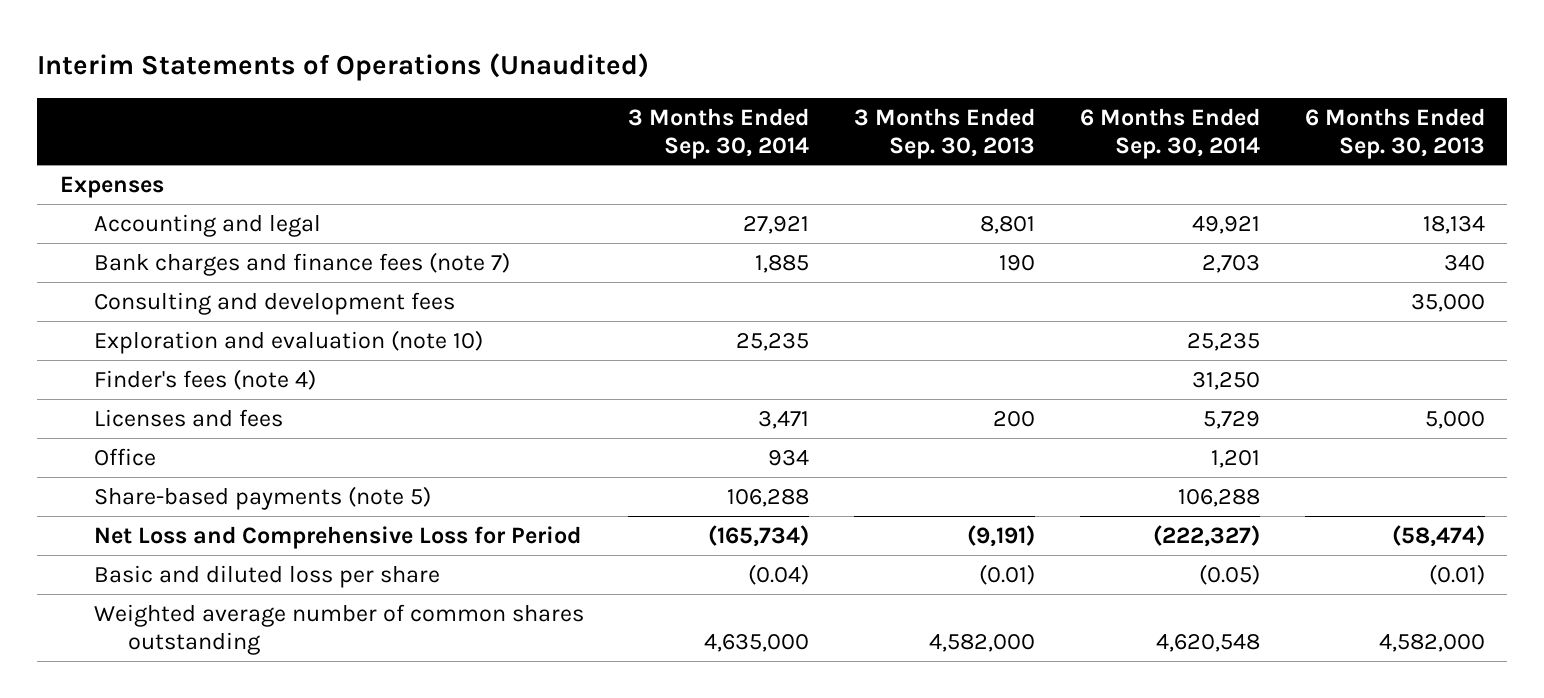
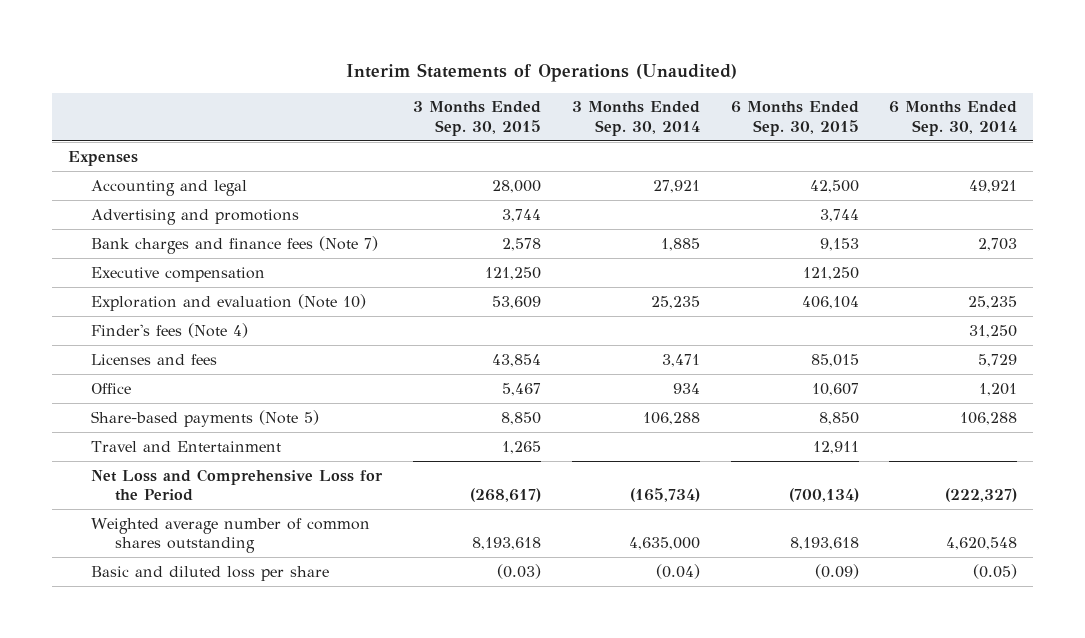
[854,107,1036,159] 3 Months Ended Sep. 30, 2013 -> none
[1304,107,1485,159] 6 Months Ended Sep. 30, 2013 -> none
none -> [413,101,542,136] 3 Months Ended Sep. 30, 2015
none -> [730,101,859,136] 6 Months Ended Sep. 30, 2015
[93,291,455,315] Consulting and development fees -> none
none -> [91,208,300,225] Advertising and promotions
[93,251,510,276] Bank charges and finance fees (note 7) -> [91,235,379,254] Bank charges and finance fees (Note 7)
none -> [91,266,266,282] Executive compensation
[93,329,483,354] Exploration and evaluation (note 10) -> [91,293,367,311] Exploration and evaluation (Note 10)
[93,368,316,390] Finder's fees (note 4) -> [91,322,249,338] Finder's fees (Note 4)
[93,485,431,510] Share-based payments (note 5) -> [91,409,320,427] Share-based payments (Note 5)
none -> [91,440,282,452] Travel and Entertainment
[93,525,581,549] Net Loss and Comprehensive Loss for Period -> [91,468,384,502] Net Loss and Comprehensive Loss for the Period
[93,564,440,588] Basic and diluted loss per share -> [91,565,330,581] Basic and diluted loss per share

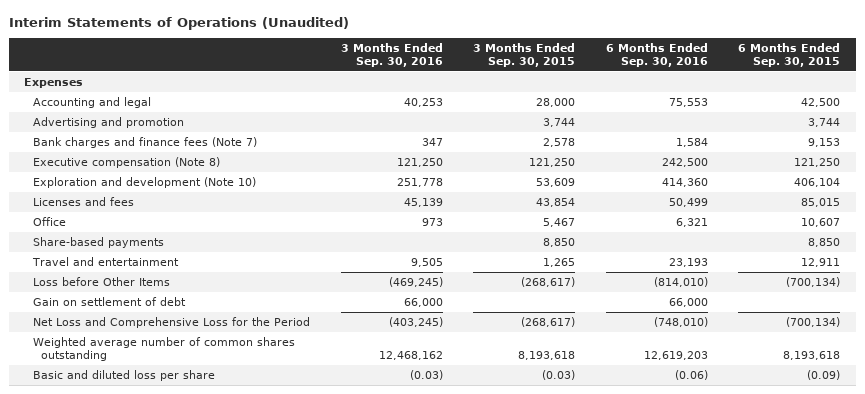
[571,101,700,136] 3 Months Ended Sep. 30, 2014 -> none
[889,101,1018,136] 6 Months Ended Sep. 30, 2014 -> none
none -> [340,42,443,67] 3 Months Ended Sep. 30, 2016
none -> [605,42,708,67] 6 Months Ended Sep. 30, 2016
[91,208,300,225] Advertising and promotions -> [32,117,184,129] Advertising and promotion
[91,322,249,338] Finder's fees (Note 4) -> none
[91,266,266,282] Executive compensation -> [32,157,220,169] Executive compensation (Note 8)
[91,293,367,311] Exploration and evaluation (Note 10) -> [32,177,256,189] Exploration and development (Note 10)
[91,409,320,427] Share-based payments (Note 5) -> [32,237,164,249] Share-based payments
[91,440,282,452] Travel and Entertainment -> [31,257,179,267] Travel and entertainment
none -> [32,277,170,287] Loss before Other Items
none -> [32,297,186,307] Gain on settlement of debt

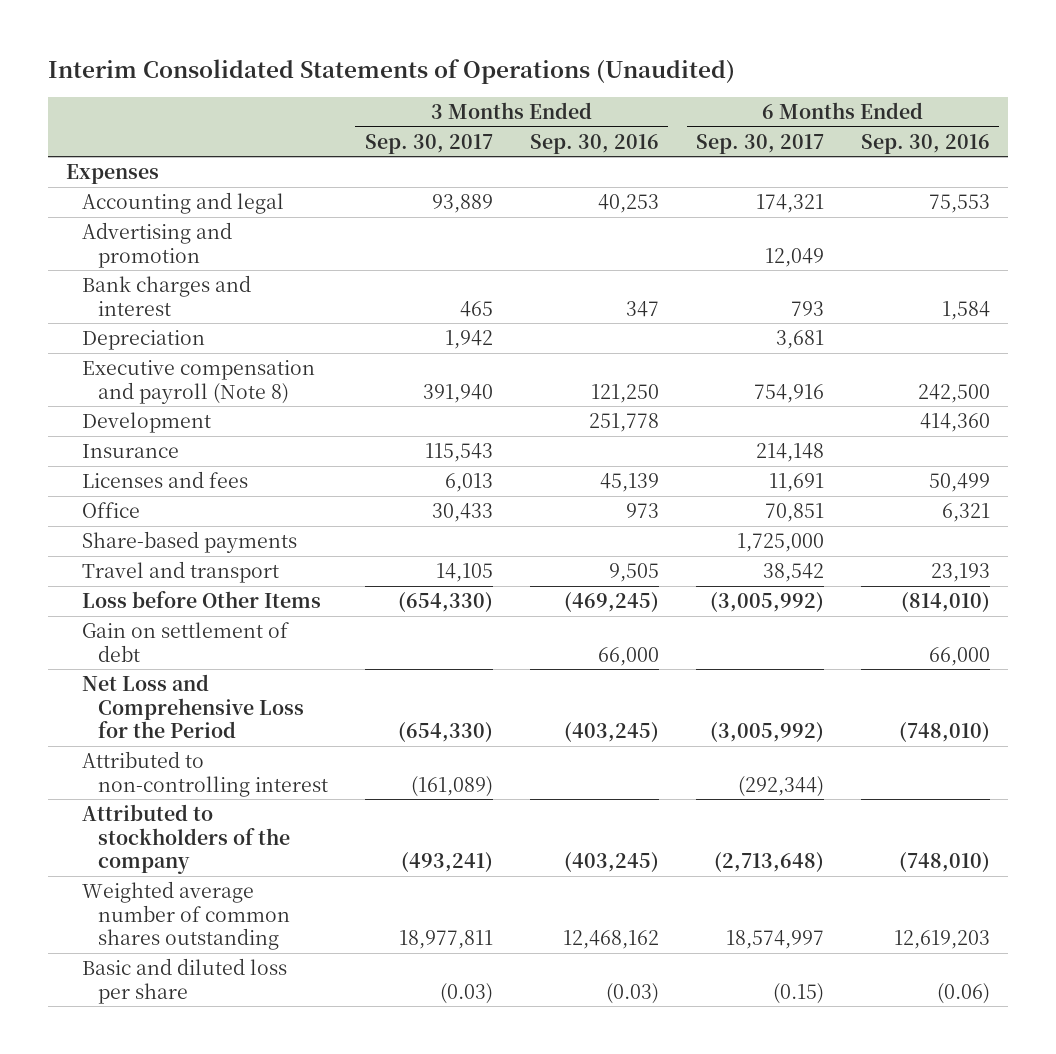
[9,16,350,30] Interim Statements of Operations (Unaudited) -> [47,58,735,84] Interim Consolidated Statements of Operations (Unaudited)
[473,42,576,67] 3 Months Ended Sep. 30, 2015 -> none
[738,42,841,67] 6 Months Ended Sep. 30, 2015 -> none
none -> [364,133,493,154] Sep. 30, 2017
none -> [695,133,824,154] Sep. 30, 2017
[32,137,257,149] Bank charges and finance fees (Note 7) -> [81,274,251,316] Bank charges and interest
none -> [81,329,205,350] Depreciation
[32,157,220,169] Executive compensation (Note 8) -> [81,359,315,404] Executive compensation and payroll (Note 8)
[32,177,256,189] Exploration and development (Note 10) -> [81,411,211,433] Development
none -> [81,443,179,458] Insurance
[31,257,179,267] Travel and entertainment -> [81,560,279,583] Travel and transport
none -> [81,750,328,797] Attributed to non-controlling interest
none -> [81,803,290,875] Attributed to stockholders of the company

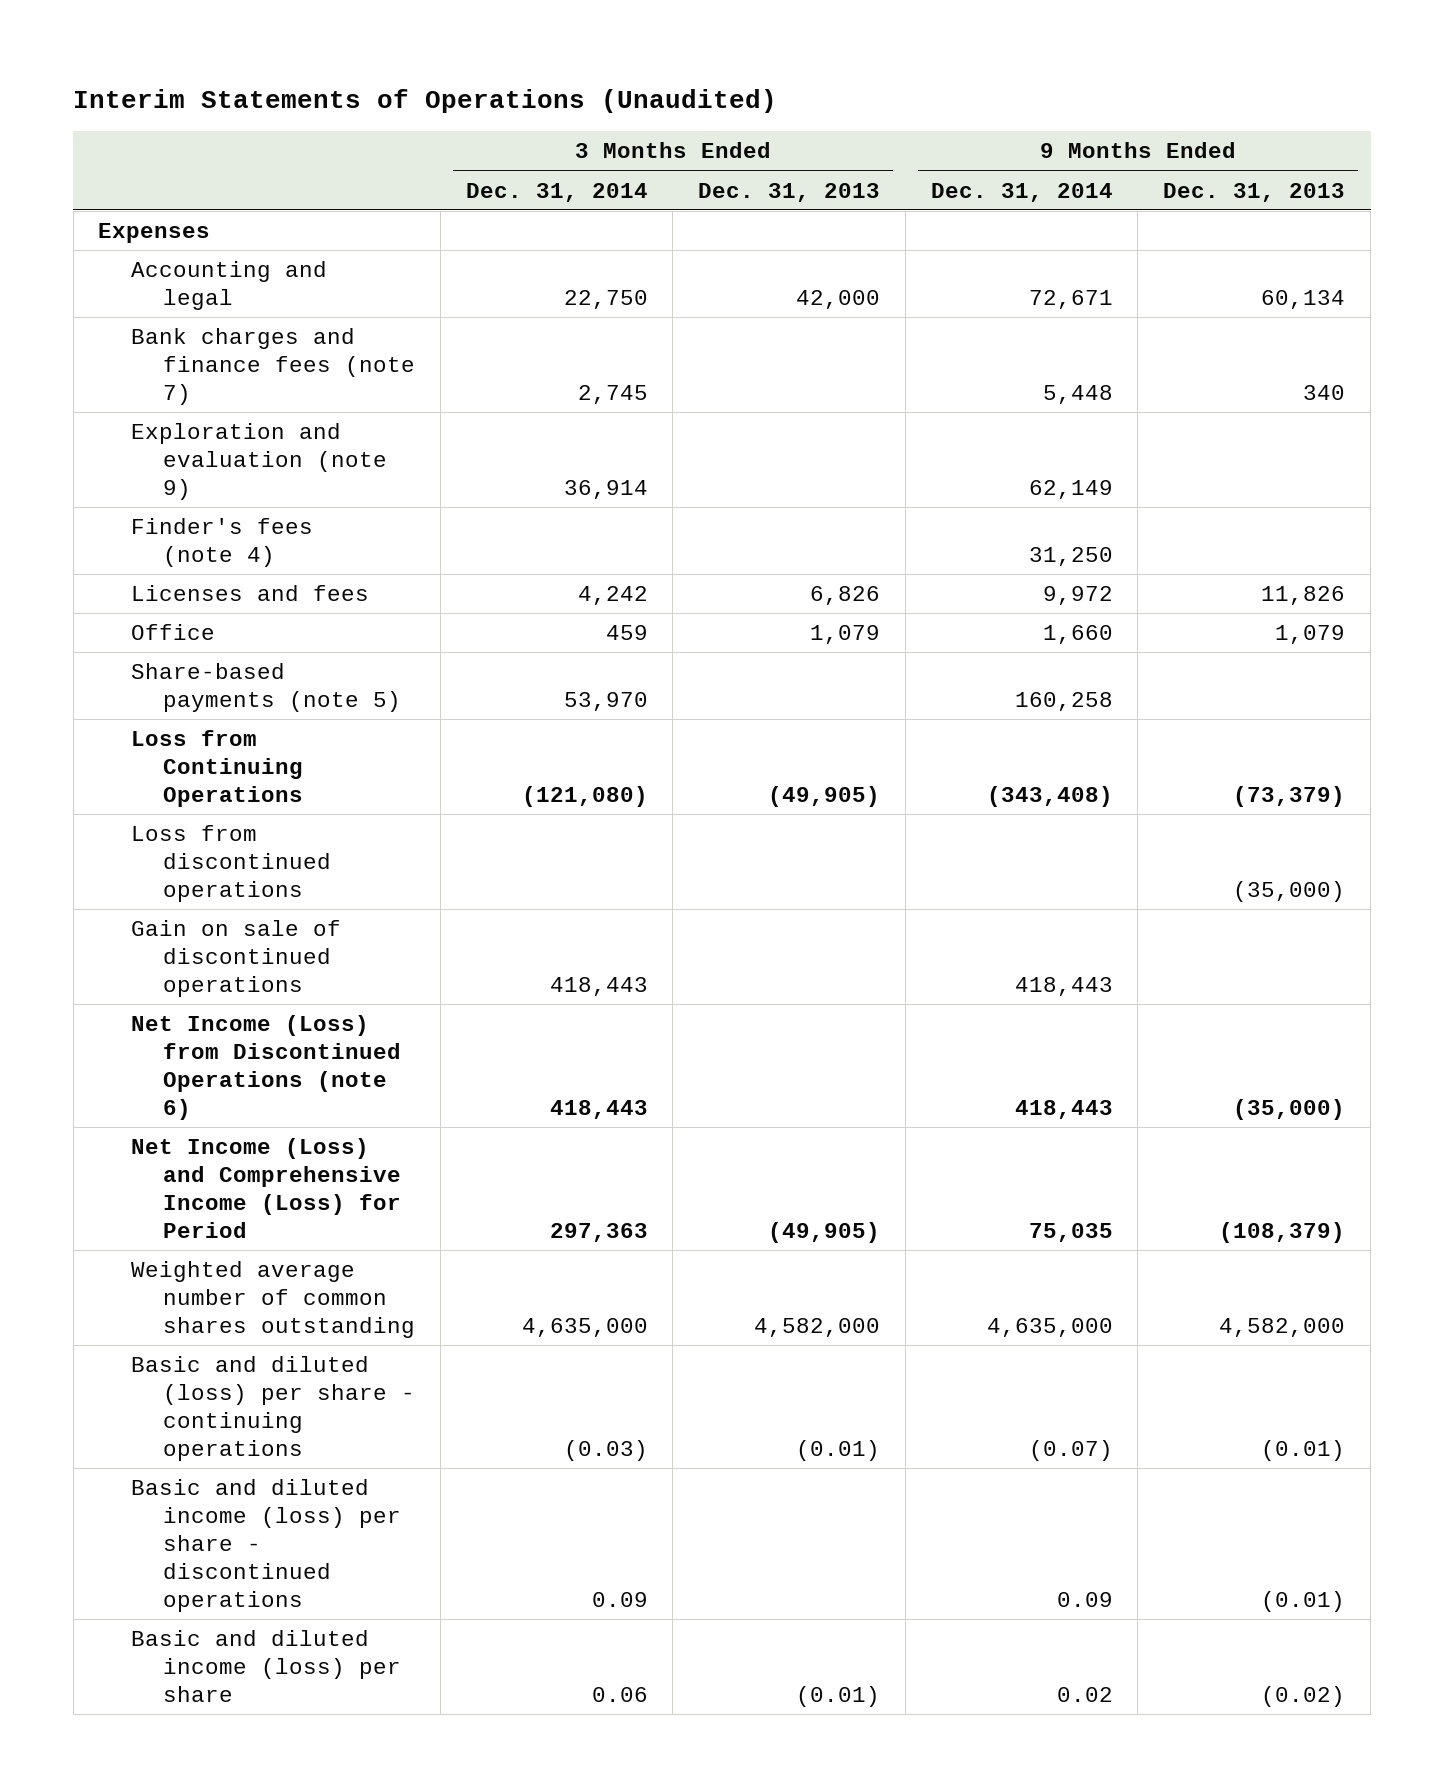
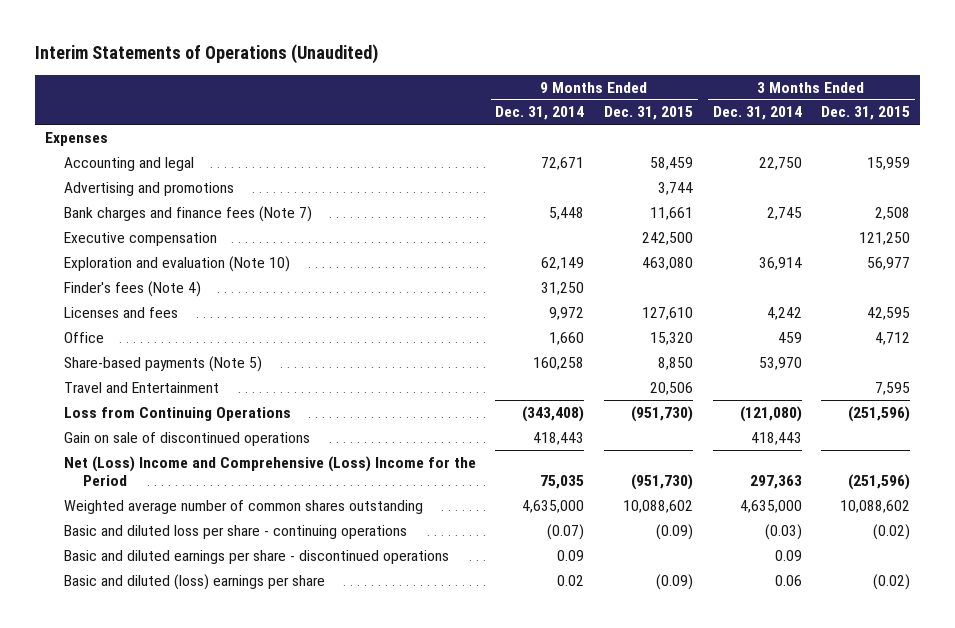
[698,182,881,202] Dec. 31, 2013 -> none
[1163,182,1346,202] Dec. 31, 2013 -> none
none -> [603,106,693,121] Dec. 31, 2015
none -> [821,106,911,121] Dec. 31, 2015
none -> [63,181,234,196] Advertising and promotions
[130,328,416,405] Bank charges and finance fees (note 7) -> [63,205,312,222] Bank charges and finance fees (Note 7)
none -> [63,231,217,246] Executive compensation
[130,423,388,500] Exploration and evaluation (note 9) -> [63,255,290,272] Exploration and evaluation (Note 10)
[130,518,313,568] Finder's fees (note 4) -> [63,280,201,297] Finder's fees (Note 4)
[130,663,402,713] Share-based payments (note 5) -> [63,355,262,372] Share-based payments (Note 5)
none -> [63,381,219,393] Travel and Entertainment
[130,825,332,902] Loss from discontinued operations -> none
[130,1015,402,1120] Net Income (Loss) from Discontinued Operations (note 6) -> none
[130,1138,402,1238] Net Income (Loss) and Comprehensive Income (Loss) for Period -> [63,455,476,487] Net (Loss) Income and Comprehensive (Loss) Income for the Period
[130,1356,416,1461] Basic and diluted (loss) per share - continuing operations -> [63,524,407,539] Basic and diluted loss per share - continuing operations
[130,1479,402,1612] Basic and diluted income (loss) per share - discontinued operations -> [63,549,449,564] Basic and diluted earnings per share - discontinued operations
[130,1630,402,1702] Basic and diluted income (loss) per share -> [63,573,325,590] Basic and diluted (loss) earnings per share

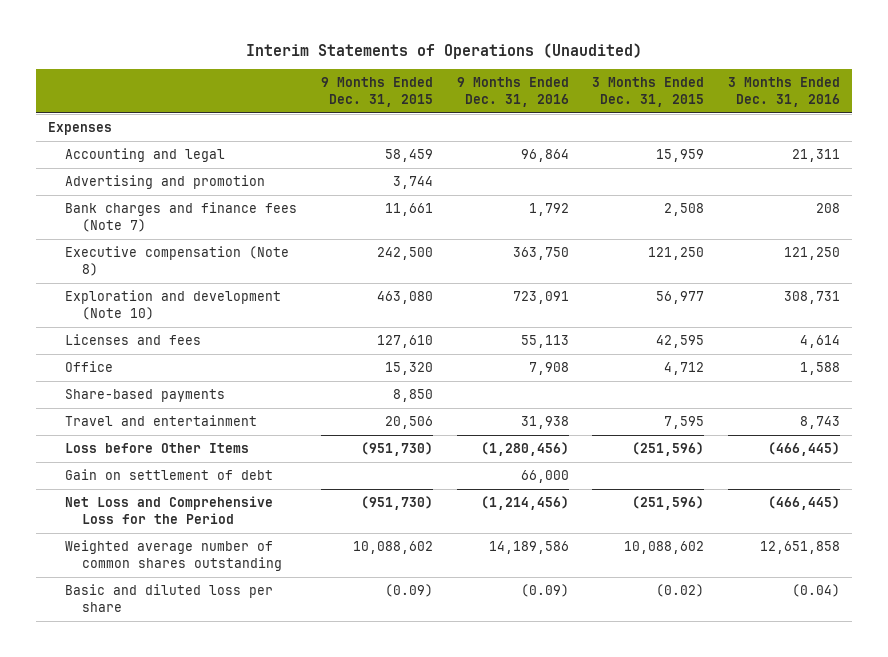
[495,106,585,121] Dec. 31, 2014 -> none
[712,106,802,121] Dec. 31, 2014 -> none
none -> [456,77,569,107] 9 Months Ended Dec. 31, 2016
none -> [728,77,841,107] 3 Months Ended Dec. 31, 2016
[63,181,234,196] Advertising and promotions -> [64,175,265,190] Advertising and promotion
[63,280,201,297] Finder's fees (Note 4) -> none
[63,231,217,246] Executive compensation -> [64,246,289,276] Executive compensation (Note 8)
[63,255,290,272] Exploration and evaluation (Note 10) -> [64,290,281,320] Exploration and development (Note 10)
[63,431,310,446] Gain on sale of discontinued operations -> none
[63,355,262,372] Share-based payments (Note 5) -> [64,389,225,403] Share-based payments
[63,381,219,393] Travel and Entertainment -> [64,415,257,427] Travel and entertainment
[63,406,291,421] Loss from Continuing Operations -> [64,443,249,454] Loss before Other Items
none -> [64,469,273,481] Gain on settlement of debt
[63,455,476,487] Net (Loss) Income and Comprehensive (Loss) Income for the Period -> [64,496,273,524] Net Loss and Comprehensive Loss for the Period
[63,524,407,539] Basic and diluted loss per share - continuing operations -> none
[63,549,449,564] Basic and diluted earnings per share - discontinued operations -> none
[63,573,325,590] Basic and diluted (loss) earnings per share -> [64,584,273,612] Basic and diluted loss per share

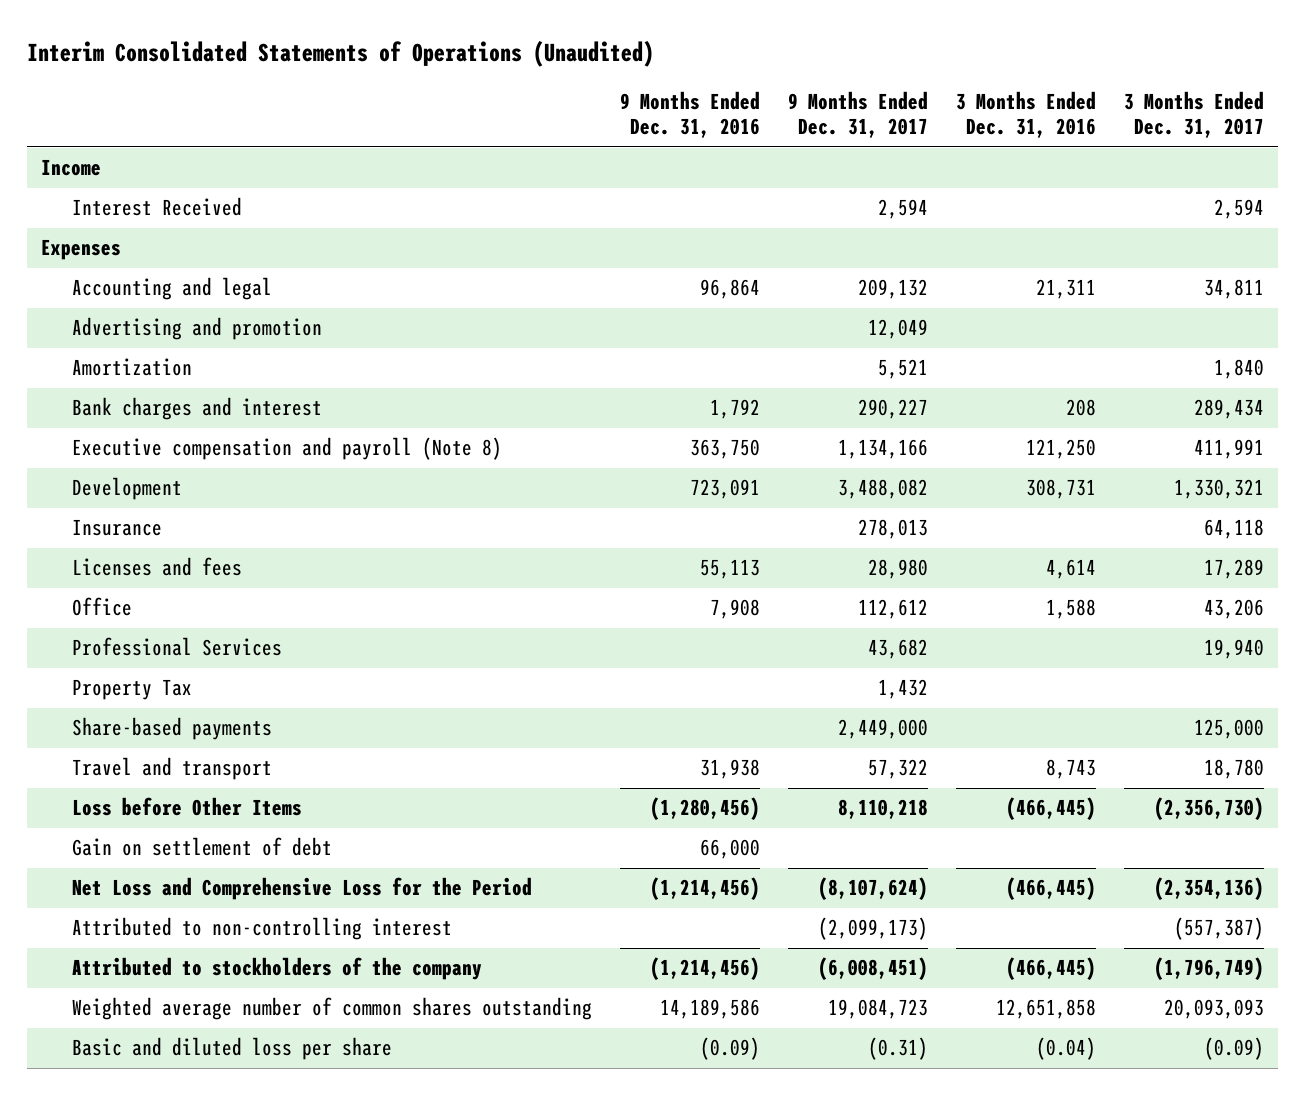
[245,42,642,59] Interim Statements of Operations (Unaudited) -> [27,39,655,67] Interim Consolidated Statements of Operations (Unaudited)
[320,77,433,107] 9 Months Ended Dec. 31, 2015 -> none
[592,77,705,107] 3 Months Ended Dec. 31, 2015 -> none
none -> [787,91,928,139] 9 Months Ended Dec. 31, 2017
none -> [1123,91,1264,139] 3 Months Ended Dec. 31, 2017
none -> [41,159,102,177] Income
none -> [72,197,243,217] Interest Received
none -> [72,358,193,377] Amortization
[64,202,297,232] Bank charges and finance fees (Note 7) -> [72,397,323,421] Bank charges and interest
[64,246,289,276] Executive compensation (Note 8) -> [72,437,503,461] Executive compensation and payroll (Note 8)
[64,290,281,320] Exploration and development (Note 10) -> [72,477,183,501] Development
none -> [72,519,163,537] Insurance
none -> [72,637,283,657] Professional Services
none -> [72,679,193,701] Property Tax
[64,415,257,427] Travel and entertainment -> [72,757,273,781] Travel and transport
none -> [72,917,453,941] Attributed to non-controlling interest
none -> [72,957,483,981] Attributed to stockholders of the company

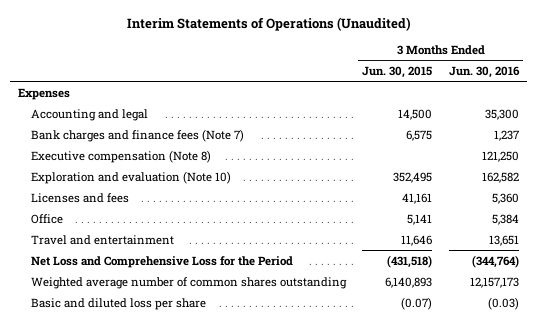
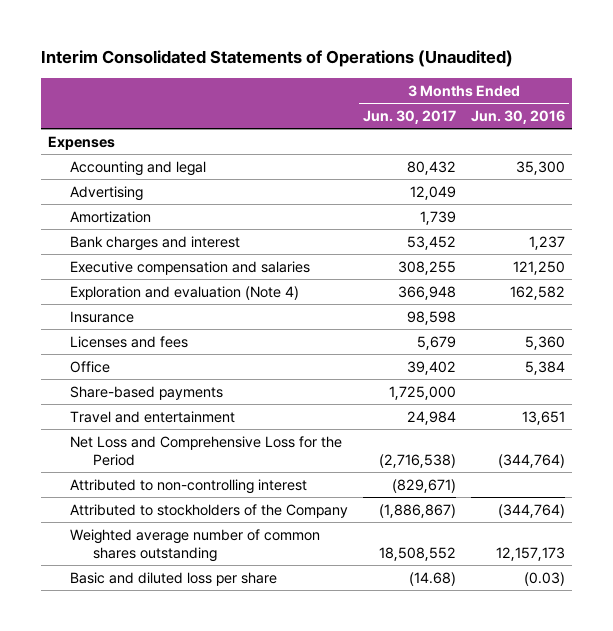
[126,16,411,31] Interim Statements of Operations (Unaudited) -> [40,50,513,68] Interim Consolidated Statements of Operations (Unaudited)
[362,65,433,78] Jun. 30, 2015 -> none
none -> [363,109,457,124] Jun. 30, 2017
none -> [70,185,144,201] Advertising
none -> [70,210,152,223] Amortization
[30,128,244,142] Bank charges and finance fees (Note 7) -> [70,235,241,251] Bank charges and interest
[30,149,211,163] Executive compensation (Note 8) -> [70,260,311,275] Executive compensation and salaries
[30,170,231,184] Exploration and evaluation (Note 10) -> [70,285,300,300] Exploration and evaluation (Note 4)
none -> [70,310,135,323] Insurance
none -> [70,385,224,400] Share-based payments
none -> [70,478,308,494] Attributed to non-controlling interest
none -> [70,503,349,518] Attributed to stockholders of the Company

